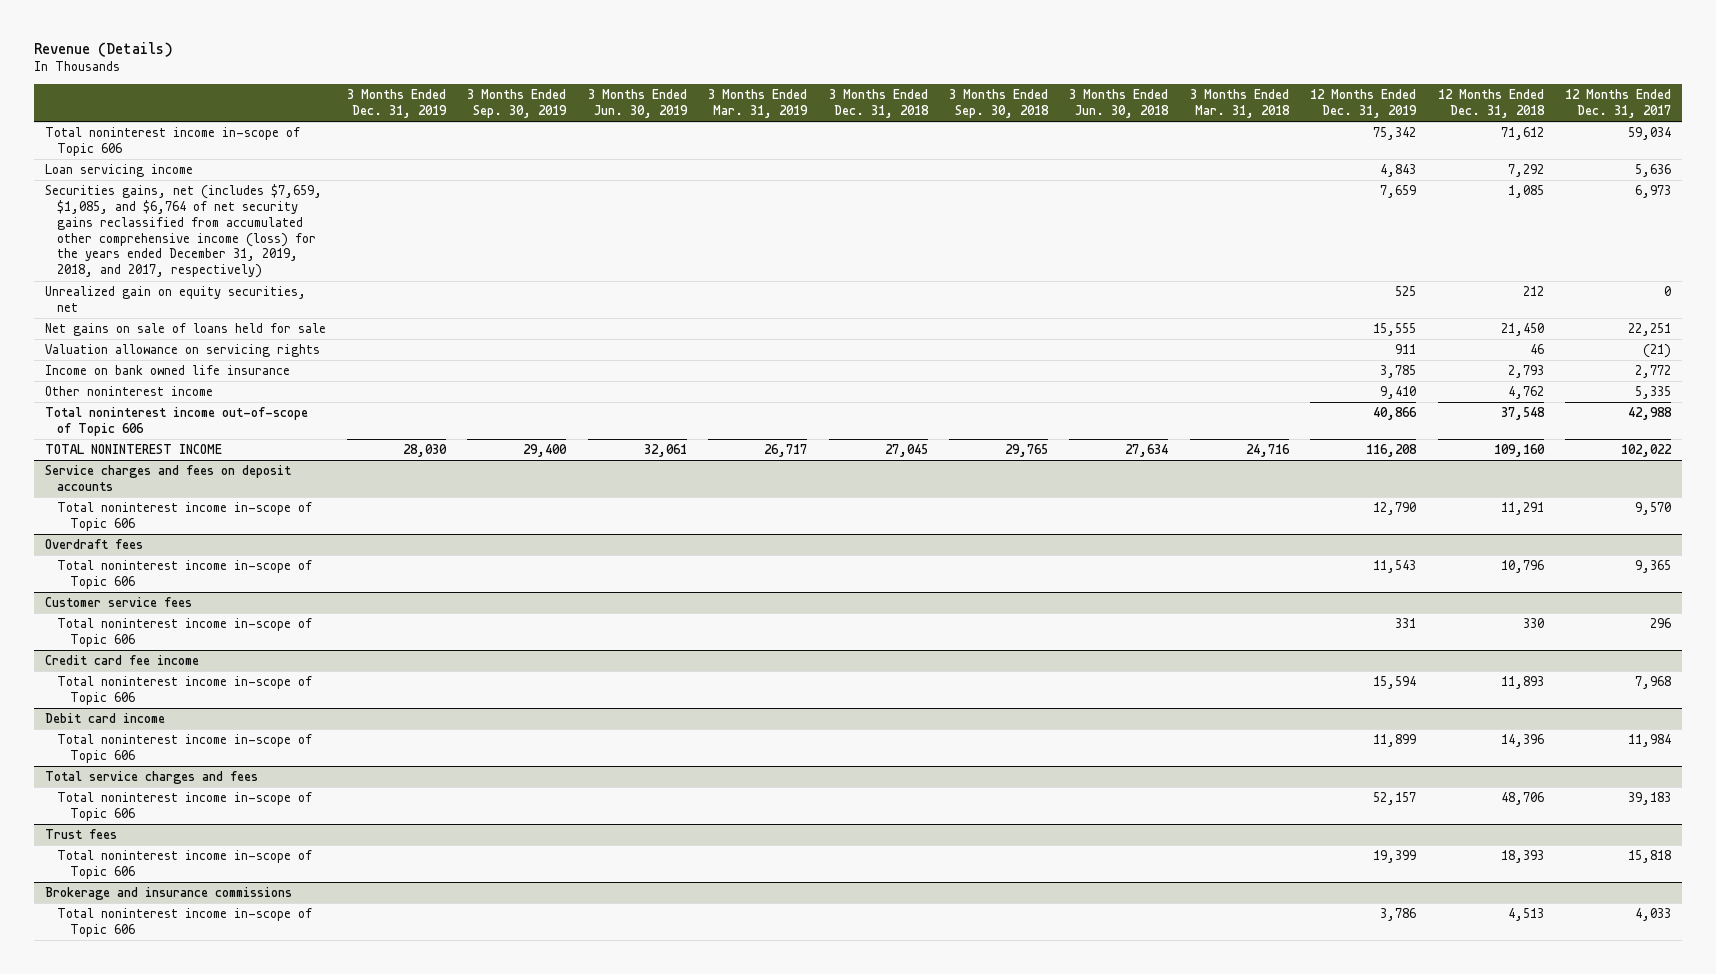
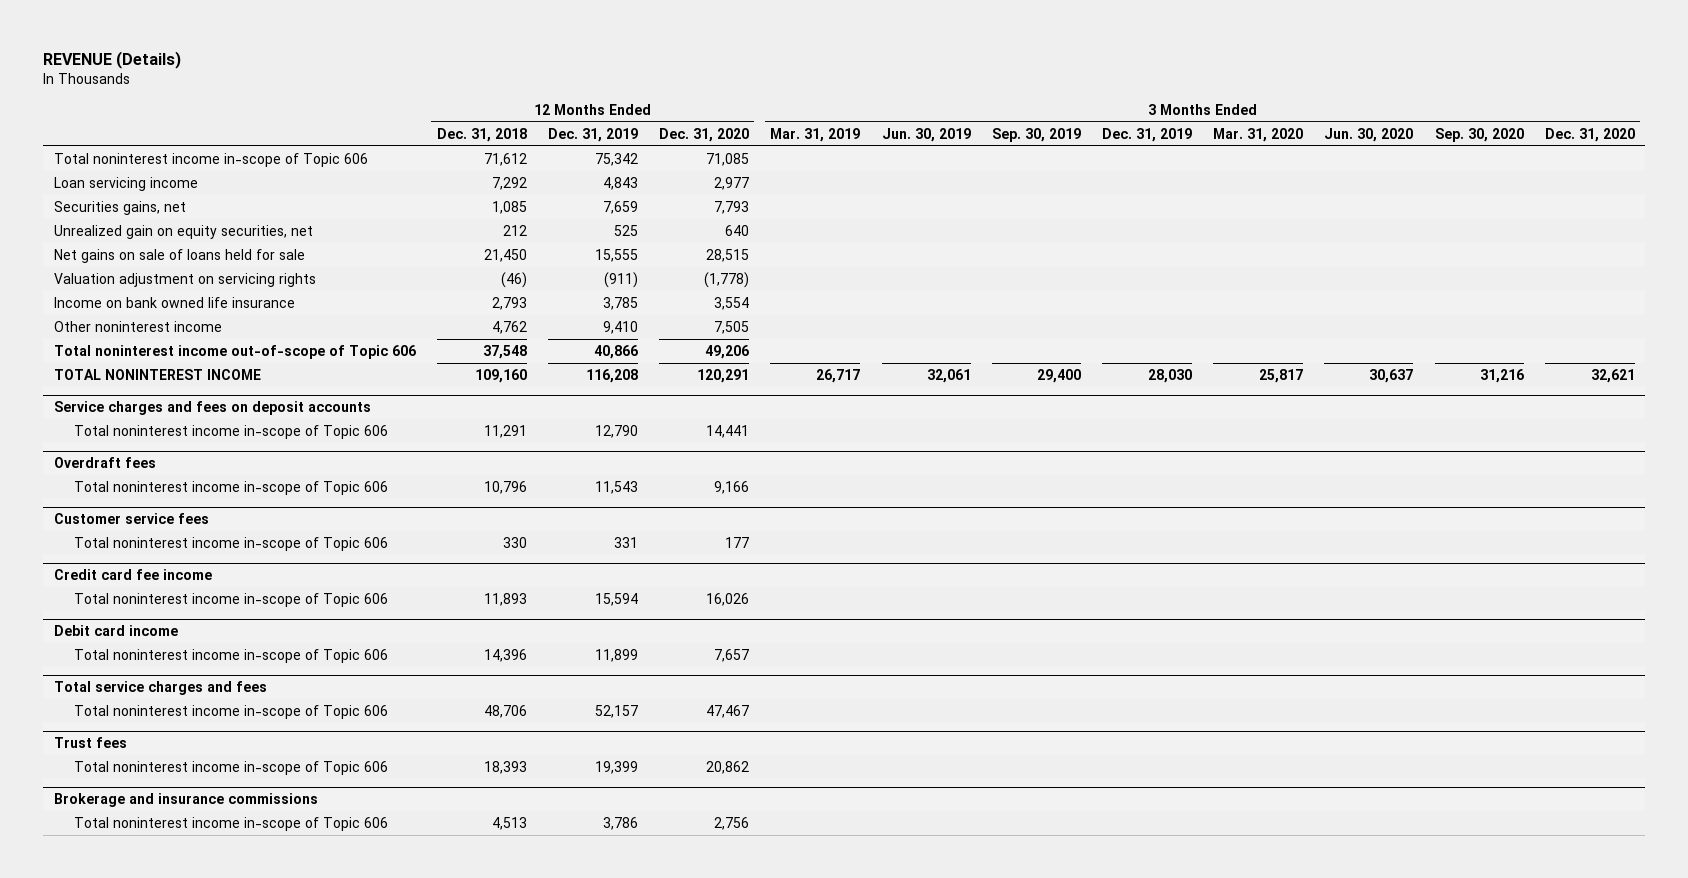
[33,41,173,57] Revenue (Details) -> [42,50,181,69] REVENUE (Details)
[828,89,929,118] 3 Months Ended Dec. 31, 2018 -> none
[949,89,1050,118] 3 Months Ended Sep. 30, 2018 -> none
[1069,89,1170,118] 3 Months Ended Jun. 30, 2018 -> none
[1189,89,1290,118] 3 Months Ended Mar. 31, 2018 -> none
[1565,89,1672,118] 12 Months Ended Dec. 31, 2017 -> none
none -> [659,127,750,142] Dec. 31, 2020
none -> [1213,127,1304,142] Mar. 31, 2020
none -> [1324,127,1414,142] Jun. 30, 2020
none -> [1434,127,1524,142] Sep. 30, 2020
none -> [1544,127,1635,142] Dec. 31, 2020
[44,184,322,279] Securities gains, net (includes $7,659, $1,085, and $6,764 of net security gains reclassified from accumulated other comprehensive income (loss) for the years ended December 31, 2019, 2018, and 2017, respectively) -> [53,200,186,215] Securities gains, net
[44,344,320,358] Valuation allowance on servicing rights -> [53,272,316,287] Valuation adjustment on servicing rights
[1395,344,1417,355] 911 -> [603,271,638,288] (911)
[1529,344,1544,355] 46 -> [500,271,527,288] (46)

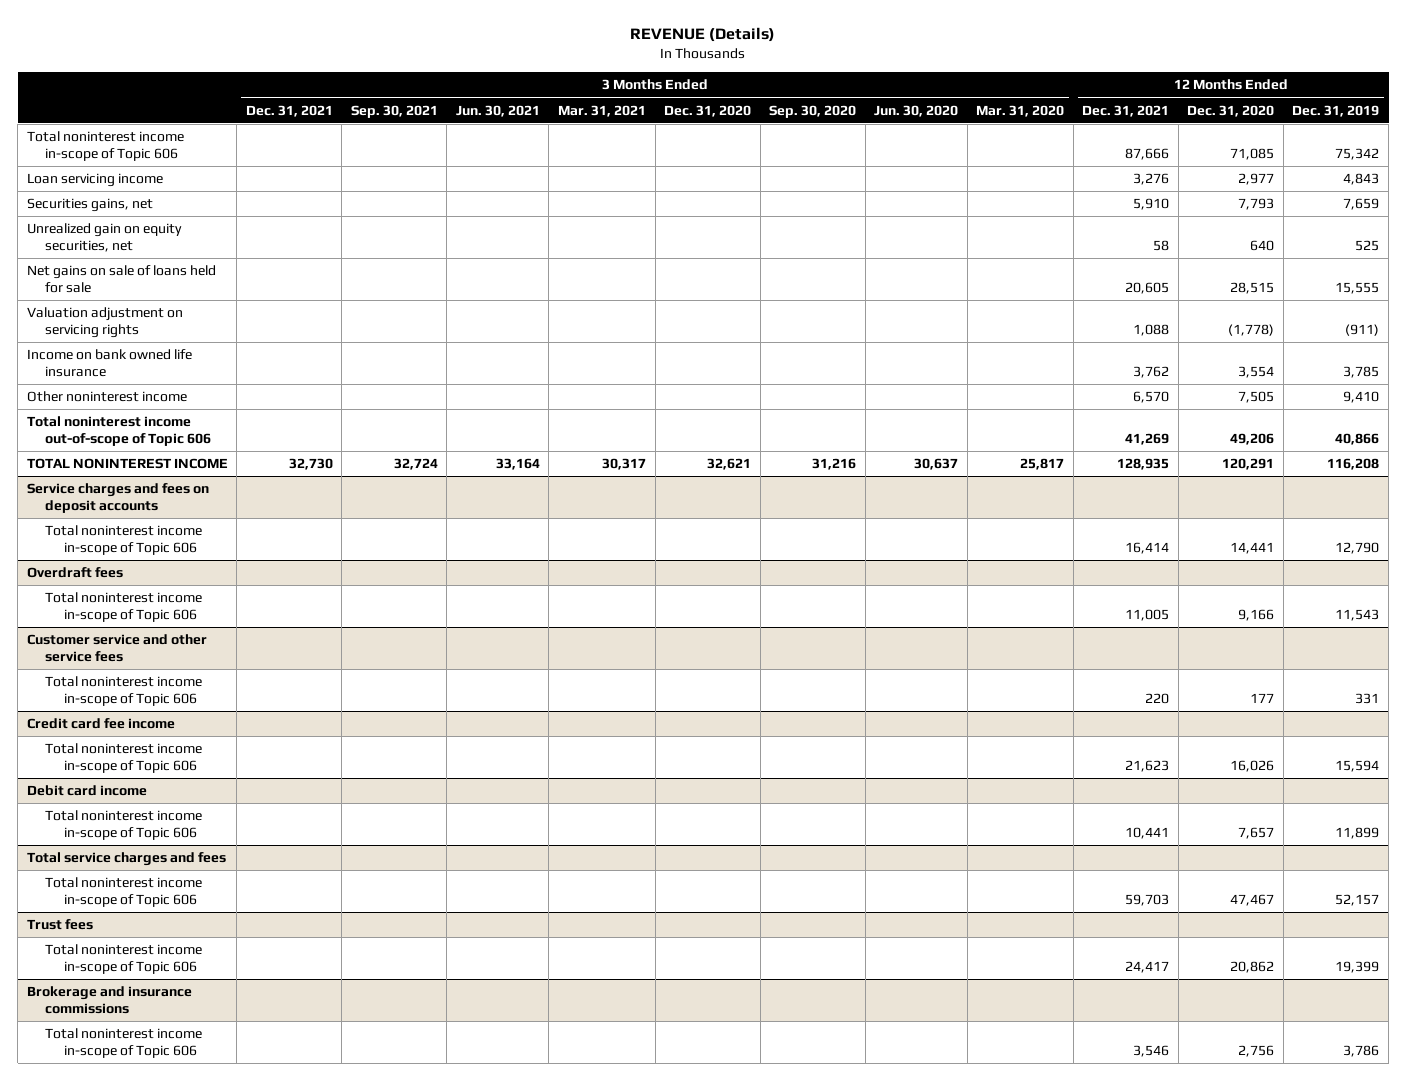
[436,127,527,142] Dec. 31, 2018 -> none
[770,127,861,142] Mar. 31, 2019 -> none
[881,127,971,142] Jun. 30, 2019 -> none
[991,127,1081,142] Sep. 30, 2019 -> none
[1101,127,1192,142] Dec. 31, 2019 -> none
none -> [245,104,333,117] Dec. 31, 2021
none -> [350,104,438,118] Sep. 30, 2021
none -> [455,104,540,117] Jun. 30, 2021
none -> [558,104,647,117] Mar. 31, 2021
none -> [1082,104,1170,117] Dec. 31, 2021
[53,513,209,525] Customer service fees -> [26,634,207,662] Customer service and other service fees

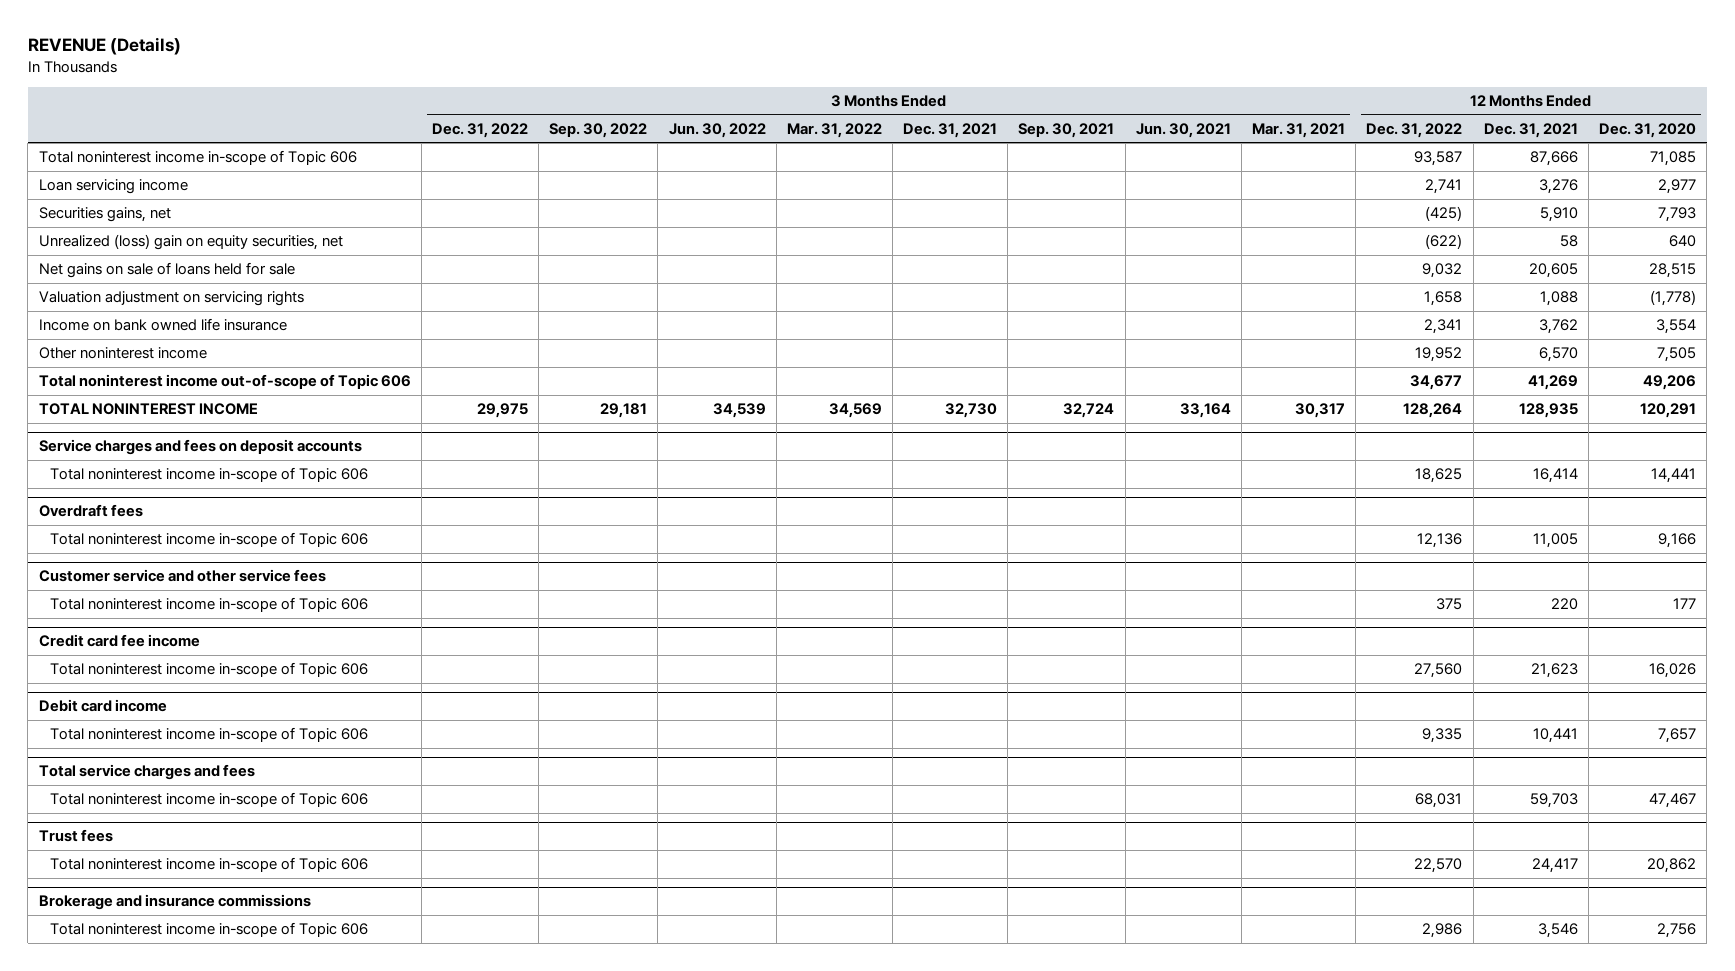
[664,104,752,117] Dec. 31, 2020 -> none
[769,104,857,118] Sep. 30, 2020 -> none
[874,104,959,117] Jun. 30, 2020 -> none
[976,104,1065,117] Mar. 31, 2020 -> none
[1292,104,1380,117] Dec. 31, 2019 -> none
none -> [431,122,528,138] Dec. 31, 2022
none -> [549,122,648,138] Sep. 30, 2022
none -> [668,122,766,138] Jun. 30, 2022
none -> [786,122,882,138] Mar. 31, 2022
none -> [1366,122,1463,138] Dec. 31, 2022
[26,223,182,252] Unrealized gain on equity securities, net -> [38,234,343,251] Unrealized (loss) gain on equity securities, net

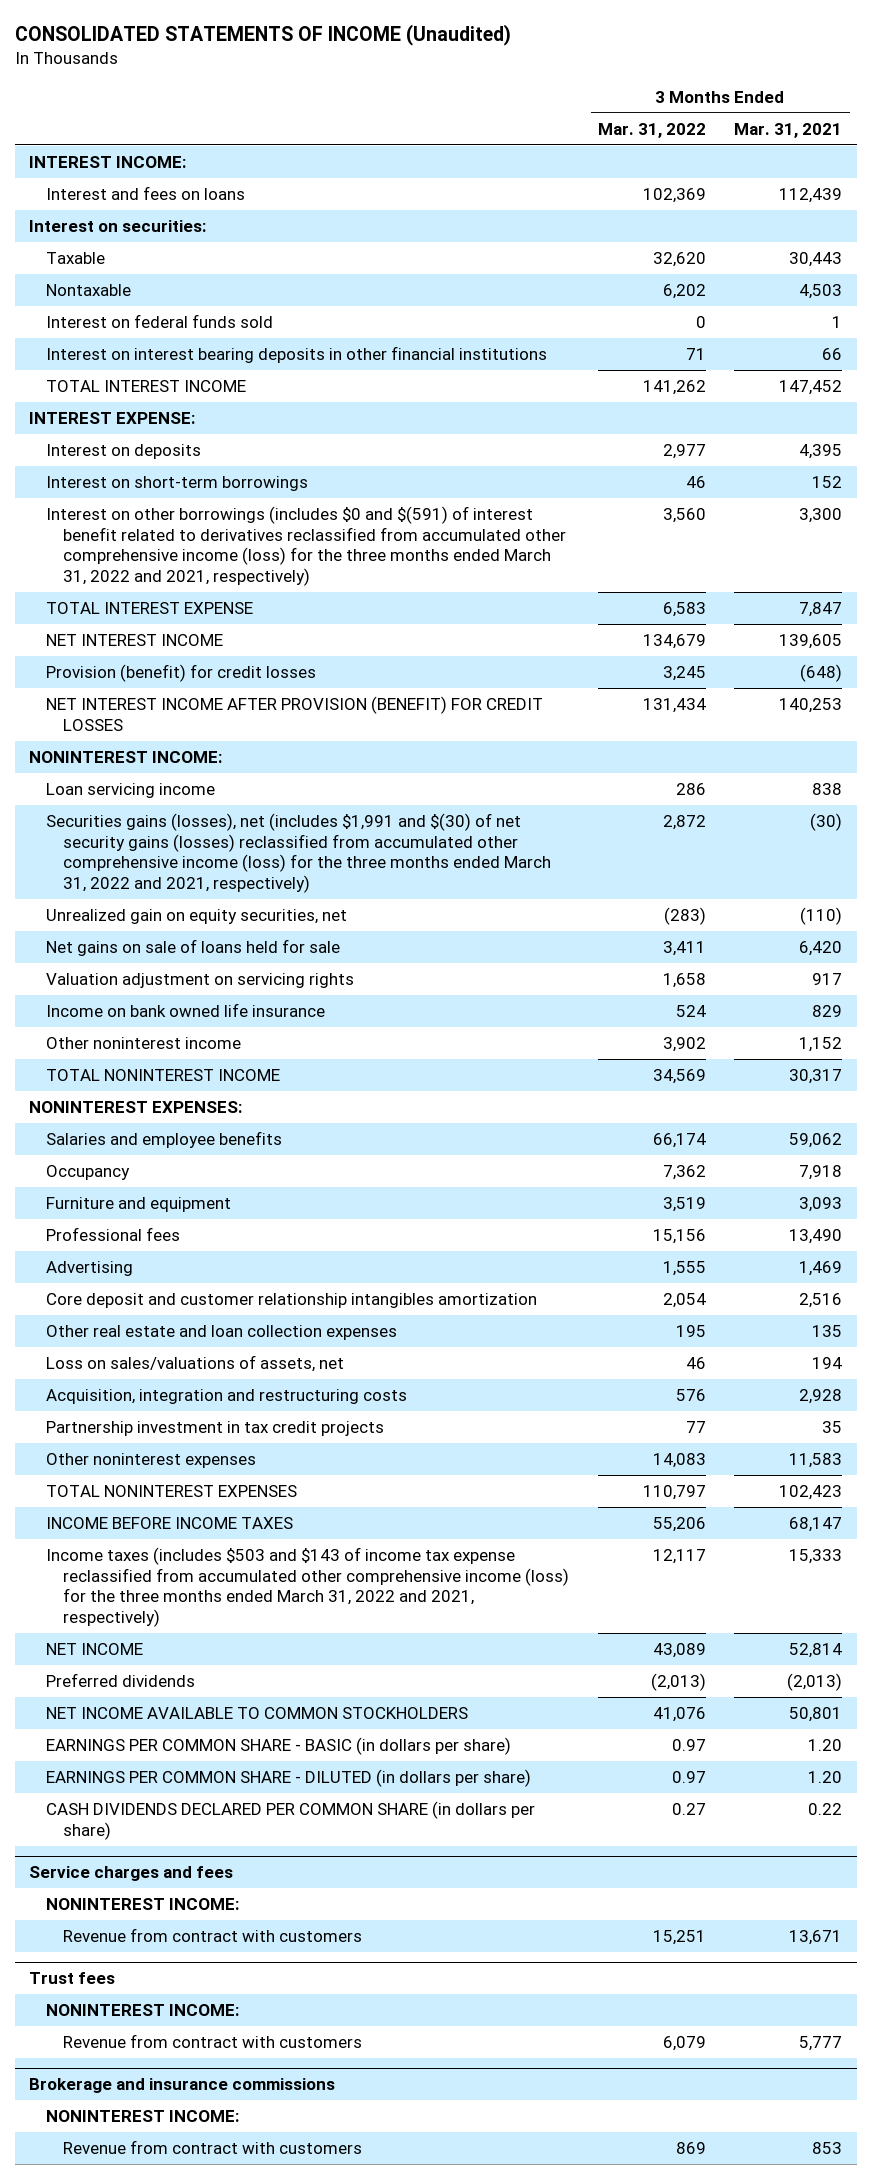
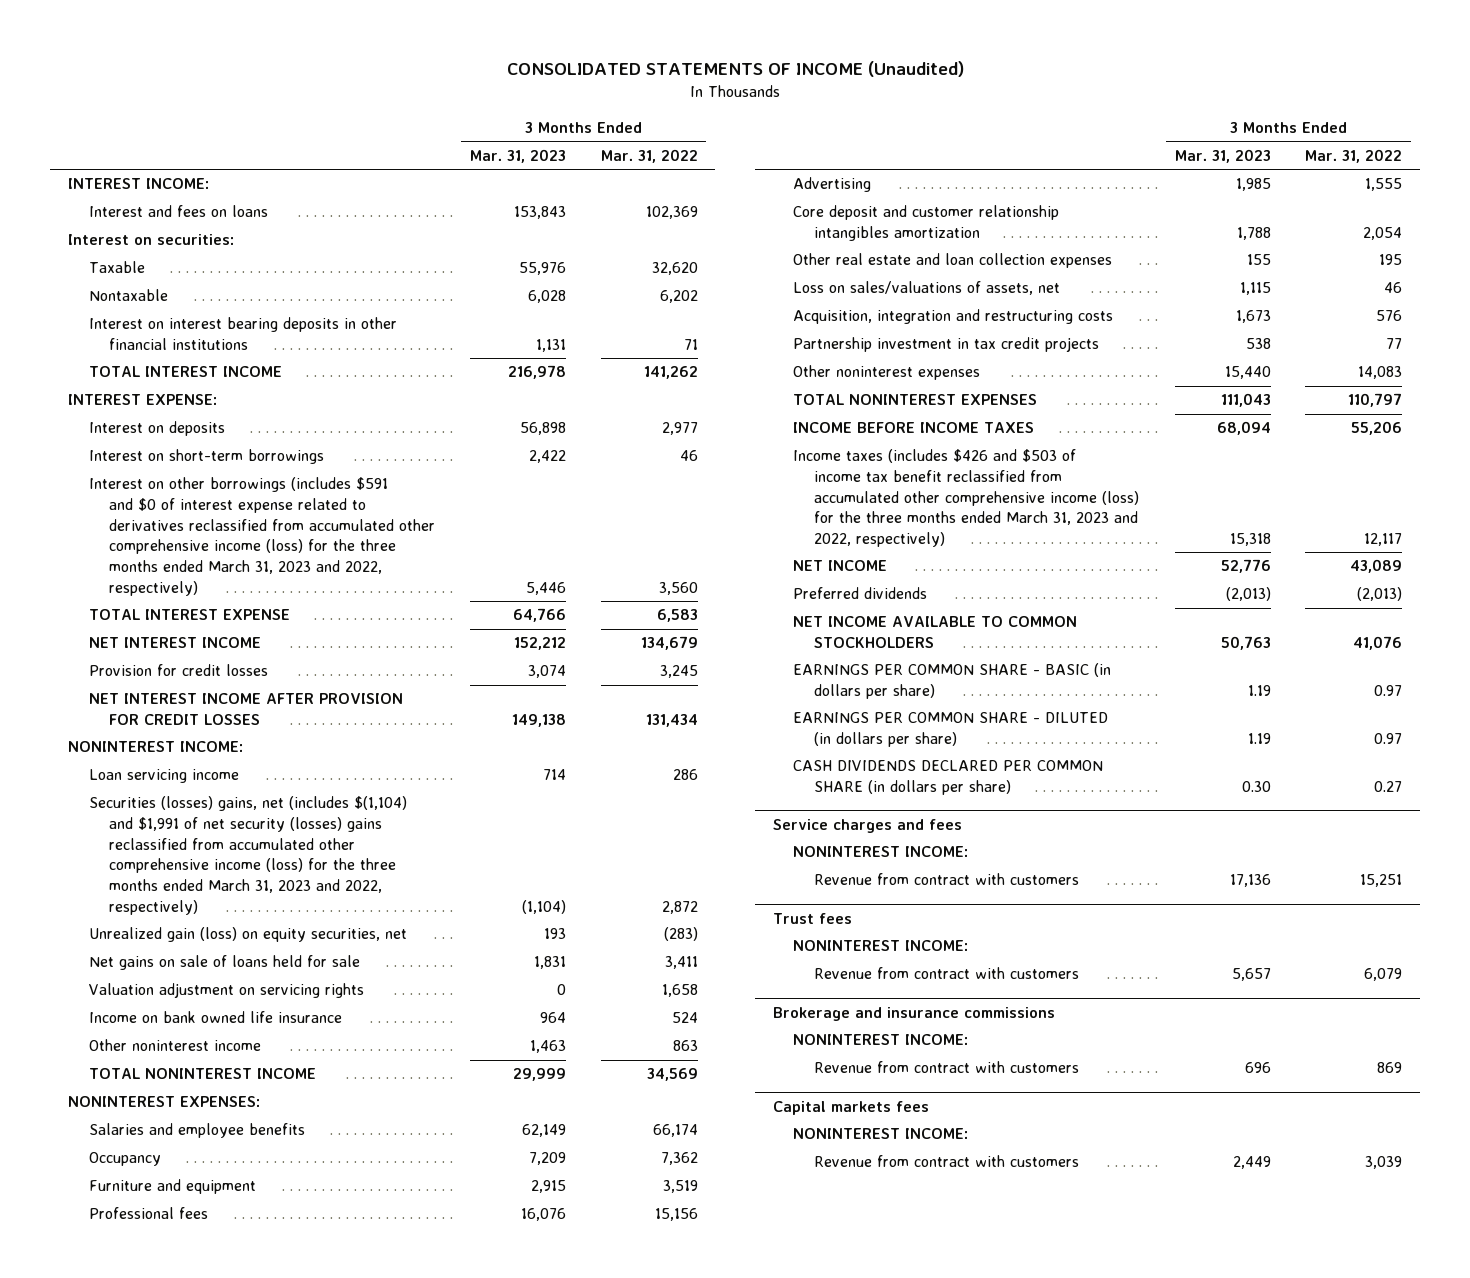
[734,122,843,138] Mar. 31, 2021 -> none
none -> [469,148,566,163] Mar. 31, 2023
[46,314,274,329] Interest on federal funds sold -> none
[46,506,566,586] Interest on other borrowings (includes $0 and $(591) of interest benefit related to derivatives reclassified from accumulated other comprehensive income (loss) for the three months ended March 31, 2022 and 2021, respectively) -> [88,477,436,596] Interest on other borrowings (includes $591 and $0 of interest expense related to derivatives reclassified from accumulated other comprehensive income (loss) for the three months ended March 31, 2023 and 2022, respectively)
[46,664,317,683] Provision (benefit) for credit losses -> [88,664,268,677] Provision for credit losses
[46,696,544,731] NET INTEREST INCOME AFTER PROVISION (BENEFIT) FOR CREDIT LOSSES -> [88,693,403,726] NET INTEREST INCOME AFTER PROVISION FOR CREDIT LOSSES
[46,813,551,893] Securities gains (losses), net (includes $1,991 and $(30) of net security gains (losses) reclassified from accumulated other comprehensive income (loss) for the three months ended March 31, 2022 and 2021, respectively) -> [88,796,407,915] Securities (losses) gains, net (includes $(1,104) and $1,991 of net security (losses) gains reclassified from accumulated other comprehensive income (loss) for the three months ended March 31, 2023 and 2022, respectively)
[46,909,348,925] Unrealized gain on equity securities, net -> [88,927,407,943] Unrealized gain (loss) on equity securities, net
[662,1037,706,1053] 3,902 -> [672,1040,698,1052] 863
[46,1547,569,1627] Income taxes (includes $503 and $143 of income tax expense reclassified from accumulated other comprehensive income (loss) for the three months ended March 31, 2022 and 2021, respectively) -> [793,449,1140,548] Income taxes (includes $426 and $503 of income tax benefit reclassified from accumulated other comprehensive income (loss) for the three months ended March 31, 2023 and 2022, respectively)
none -> [772,1100,929,1115] Capital markets fees
none -> [793,1128,969,1140] NONINTEREST INCOME:
none -> [814,1155,1080,1168] Revenue from contract with customers

